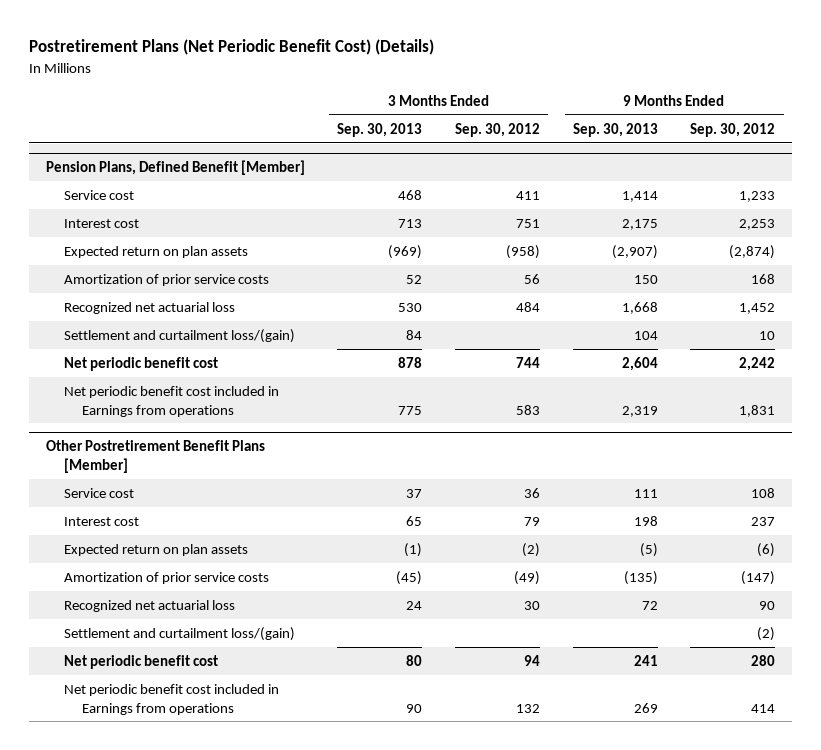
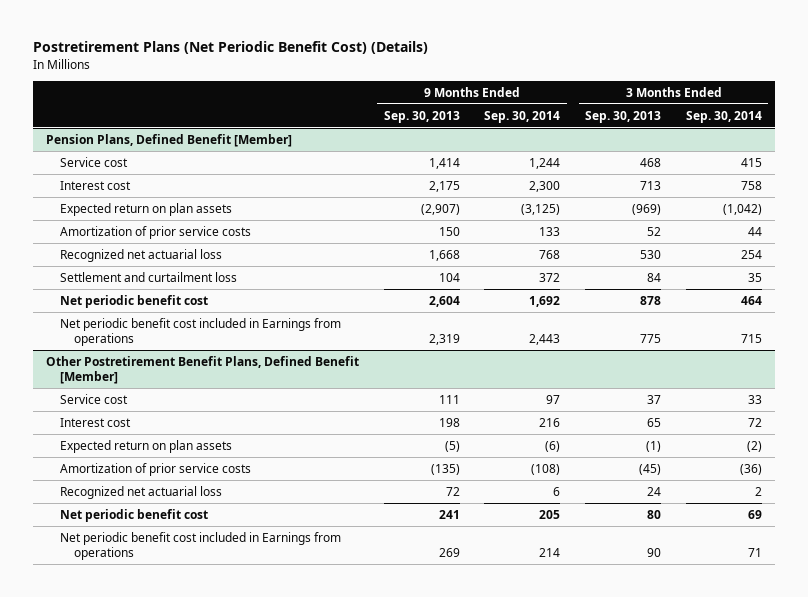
[455,122,541,137] Sep. 30, 2012 -> none
[690,122,776,137] Sep. 30, 2012 -> none
none -> [484,110,561,123] Sep. 30, 2014
none -> [686,110,763,123] Sep. 30, 2014
[63,328,295,343] Settlement and curtailment loss/(gain) -> [59,271,237,282] Settlement and curtailment loss
[45,440,265,473] Other Postretirement Benefit Plans [Member] -> [45,355,359,384] Other Postretirement Benefit Plans, Defined Benefit [Member]
[63,626,295,641] Settlement and curtailment loss/(gain) -> none

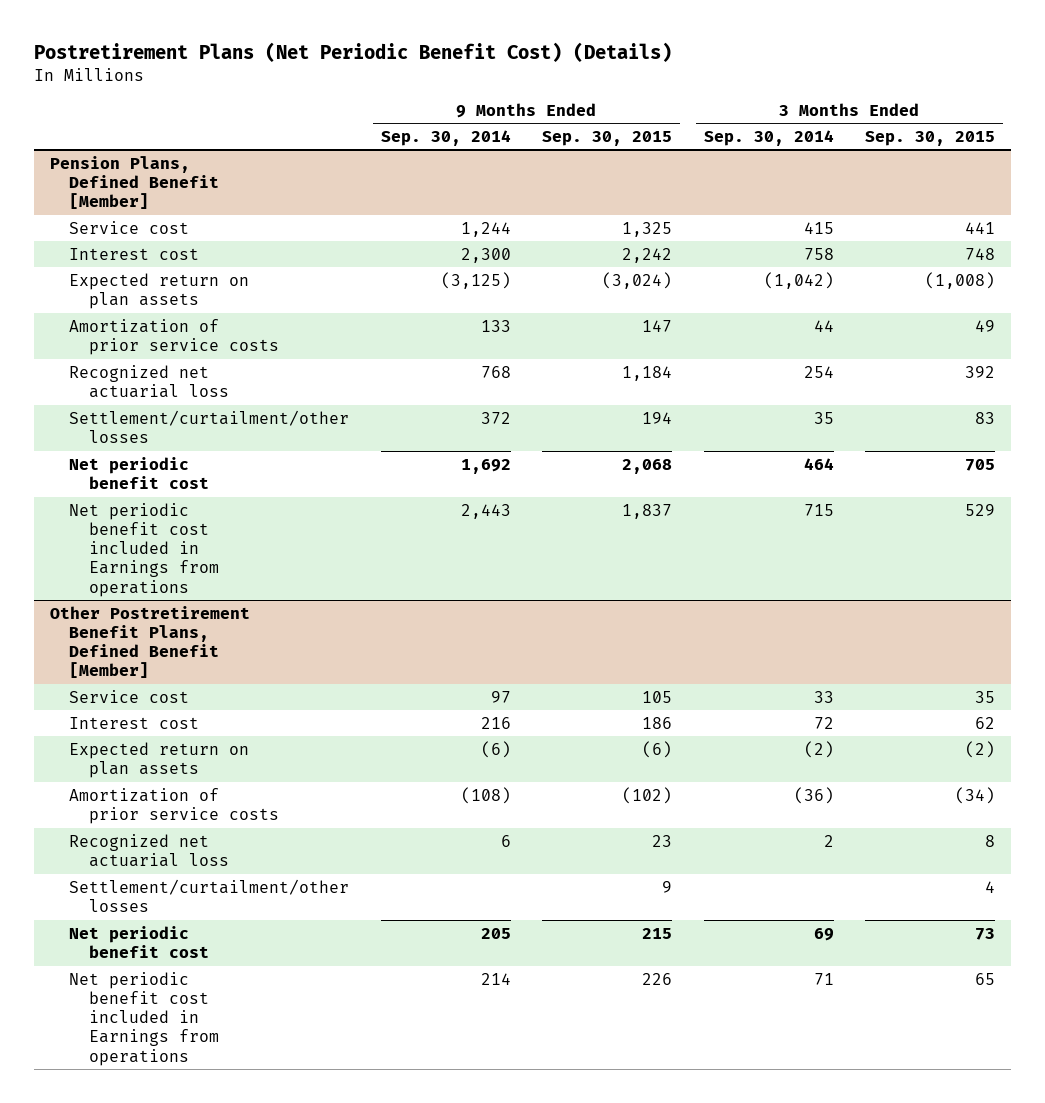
[383,110,460,123] Sep. 30, 2013 -> none
[585,110,662,123] Sep. 30, 2013 -> none
none -> [542,130,673,146] Sep. 30, 2015
none -> [864,130,995,146] Sep. 30, 2015
[59,271,237,282] Settlement and curtailment loss -> [69,409,350,443] Settlement/curtailment/other losses
none -> [69,878,350,912] Settlement/curtailment/other losses

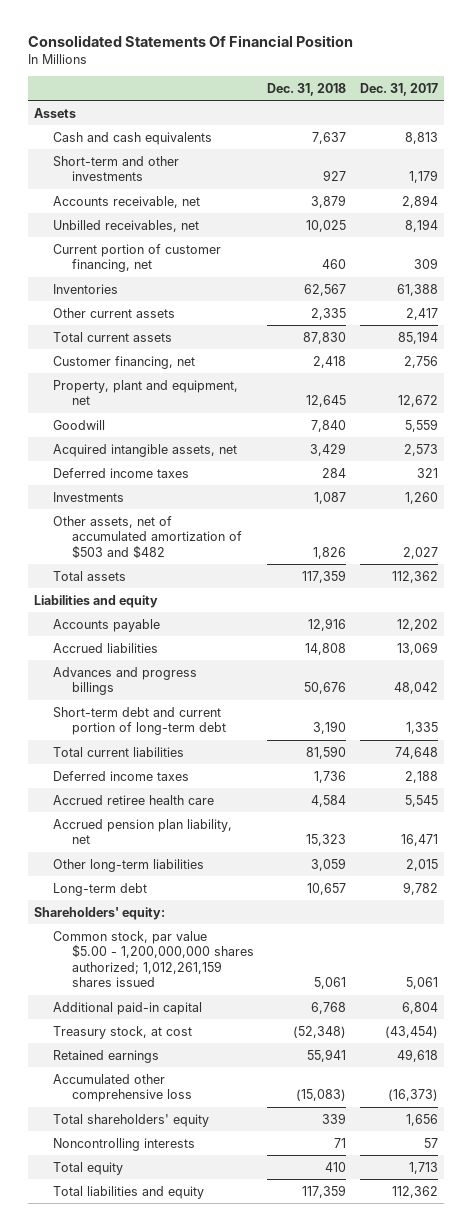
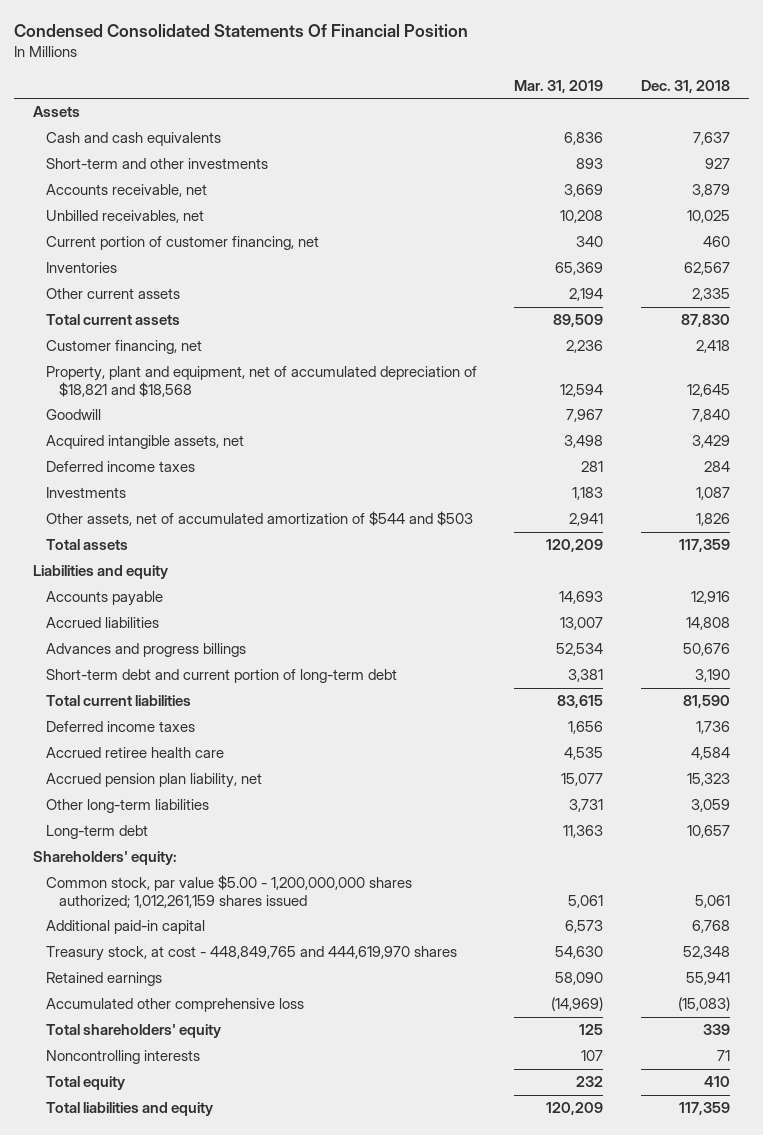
[27,34,353,47] Consolidated Statements Of Financial Position -> [14,24,469,38] Condensed Consolidated Statements Of Financial Position
[359,82,438,96] Dec. 31, 2017 -> none
none -> [514,79,604,93] Mar. 31, 2019
[53,379,239,406] Property, plant and equipment, net -> [45,366,477,397] Property, plant and equipment, net of accumulated depreciation of $18,821 and $18,568
[53,515,243,559] Other assets, net of accumulated amortization of $503 and $482 -> [45,511,473,527] Other assets, net of accumulated amortization of $544 and $503
[53,1025,193,1039] Treasury stock, at cost -> [45,946,457,962] Treasury stock, at cost - 448,849,765 and 444,619,970 shares
[293,1025,347,1038] (52,348) -> [682,946,730,960] 52,348

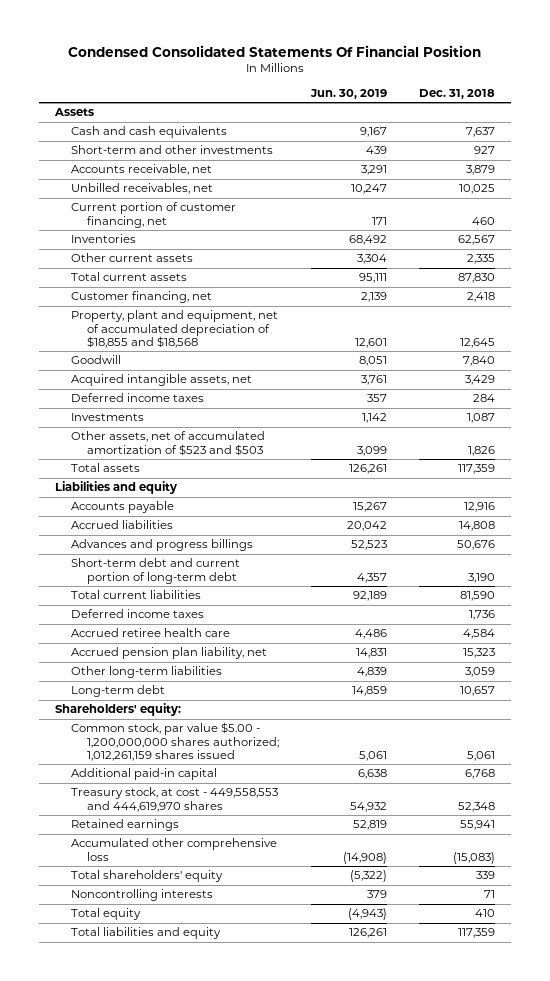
[514,79,604,93] Mar. 31, 2019 -> none
none -> [310,88,388,99] Jun. 30, 2019
[45,366,477,397] Property, plant and equipment, net of accumulated depreciation of $18,821 and $18,568 -> [70,310,278,349] Property, plant and equipment, net of accumulated depreciation of $18,855 and $18,568
[45,511,473,527] Other assets, net of accumulated amortization of $544 and $503 -> [70,431,265,456] Other assets, net of accumulated amortization of $523 and $503
[45,946,457,962] Treasury stock, at cost - 448,849,765 and 444,619,970 shares -> [70,787,278,812] Treasury stock, at cost - 449,558,553 and 444,619,970 shares

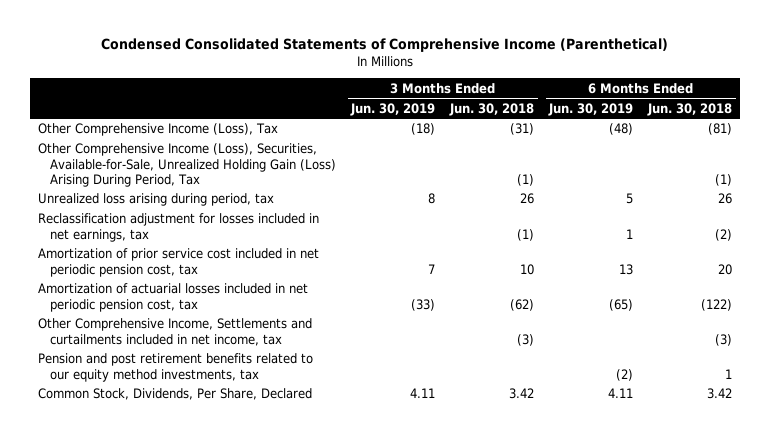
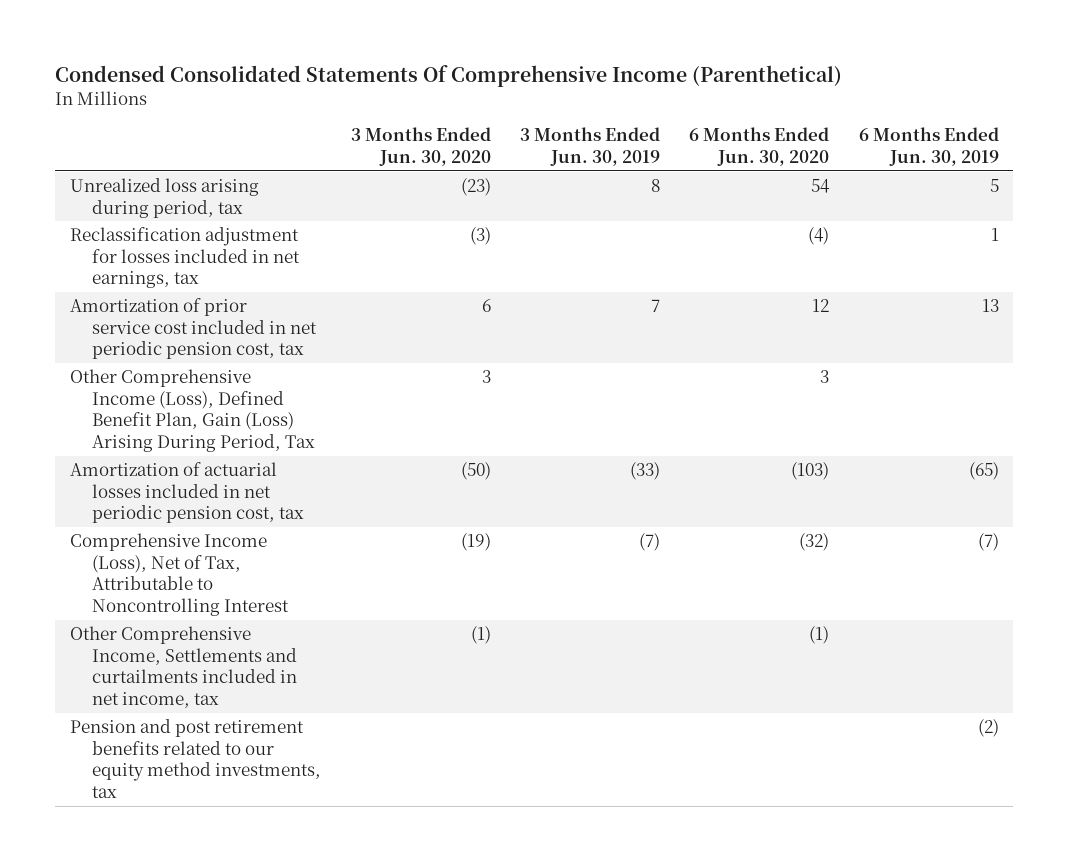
[101,38,669,53] Condensed Consolidated Statements of Comprehensive Income (Parenthetical) -> [55,64,843,87] Condensed Consolidated Statements Of Comprehensive Income (Parenthetical)
[449,102,535,116] Jun. 30, 2018 -> none
[647,102,733,116] Jun. 30, 2018 -> none
none -> [350,127,491,167] 3 Months Ended Jun. 30, 2020
none -> [689,127,830,167] 6 Months Ended Jun. 30, 2020
[37,123,278,137] Other Comprehensive Income (Loss), Tax -> none
[37,143,337,187] Other Comprehensive Income (Loss), Securities, Available-for-Sale, Unrealized Holding Gain (Loss) Arising During Period, Tax -> none
none -> [70,368,316,453] Other Comprehensive Income (Loss), Defined Benefit Plan, Gain (Loss) Arising During Period, Tax
none -> [70,532,290,617] Comprehensive Income (Loss), Net of Tax, Attributable to Noncontrolling Interest
[37,388,312,401] Common Stock, Dividends, Per Share, Declared -> none

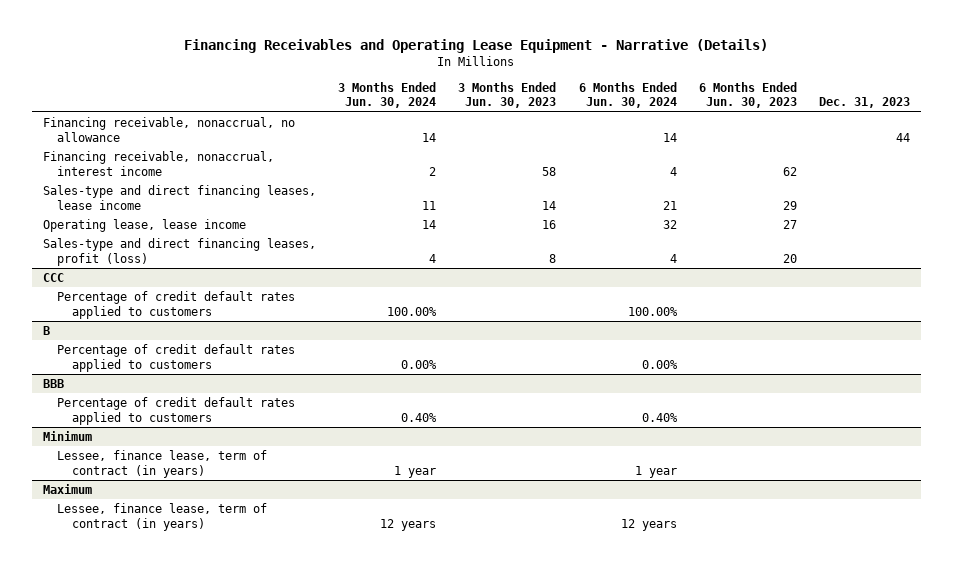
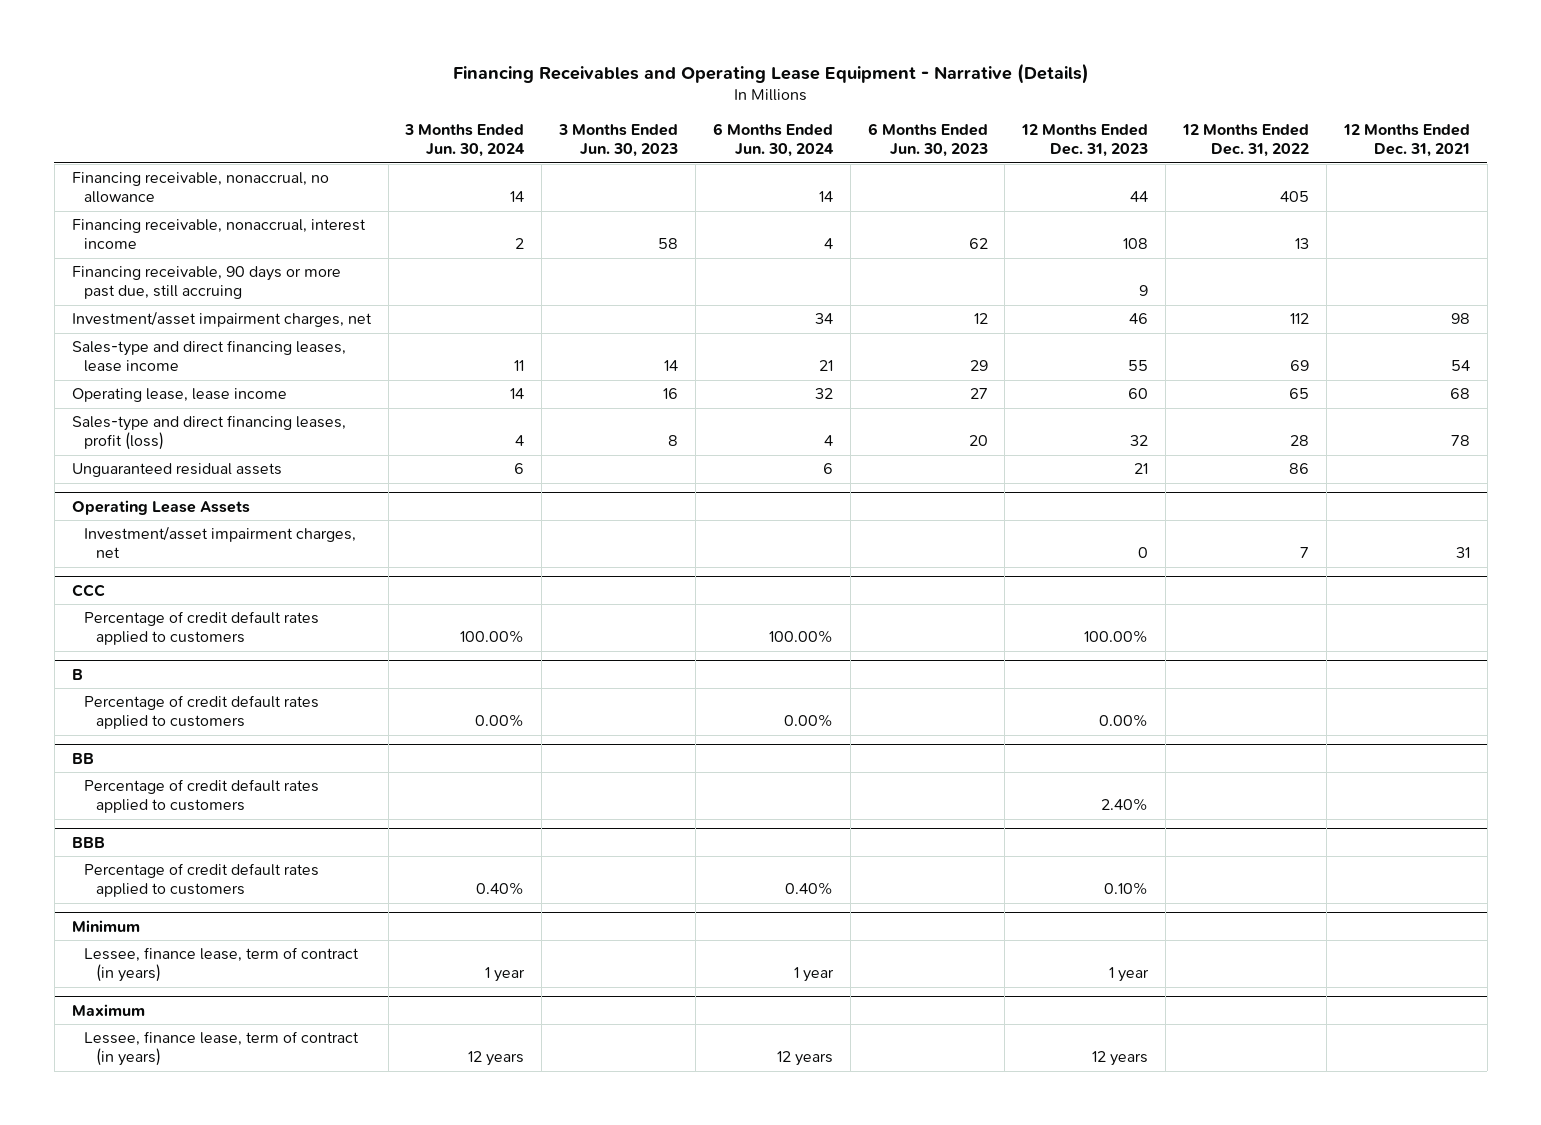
[818,97,910,109] Dec. 31, 2023 -> none
none -> [1021,124,1149,158] 12 Months Ended Dec. 31, 2023
none -> [1181,124,1309,158] 12 Months Ended Dec. 31, 2022
none -> [1342,124,1470,158] 12 Months Ended Dec. 31, 2021
none -> [71,266,341,300] Financing receivable, 90 days or more past due, still accruing
none -> [71,311,372,328] Investment/asset impairment charges, net
none -> [71,463,282,478] Unguaranteed residual assets
none -> [71,499,250,515] Operating Lease Assets
none -> [83,526,356,559] Investment/asset impairment charges, net
none -> [71,752,94,764] BB
none -> [83,779,319,814] Percentage of credit default rates applied to customers

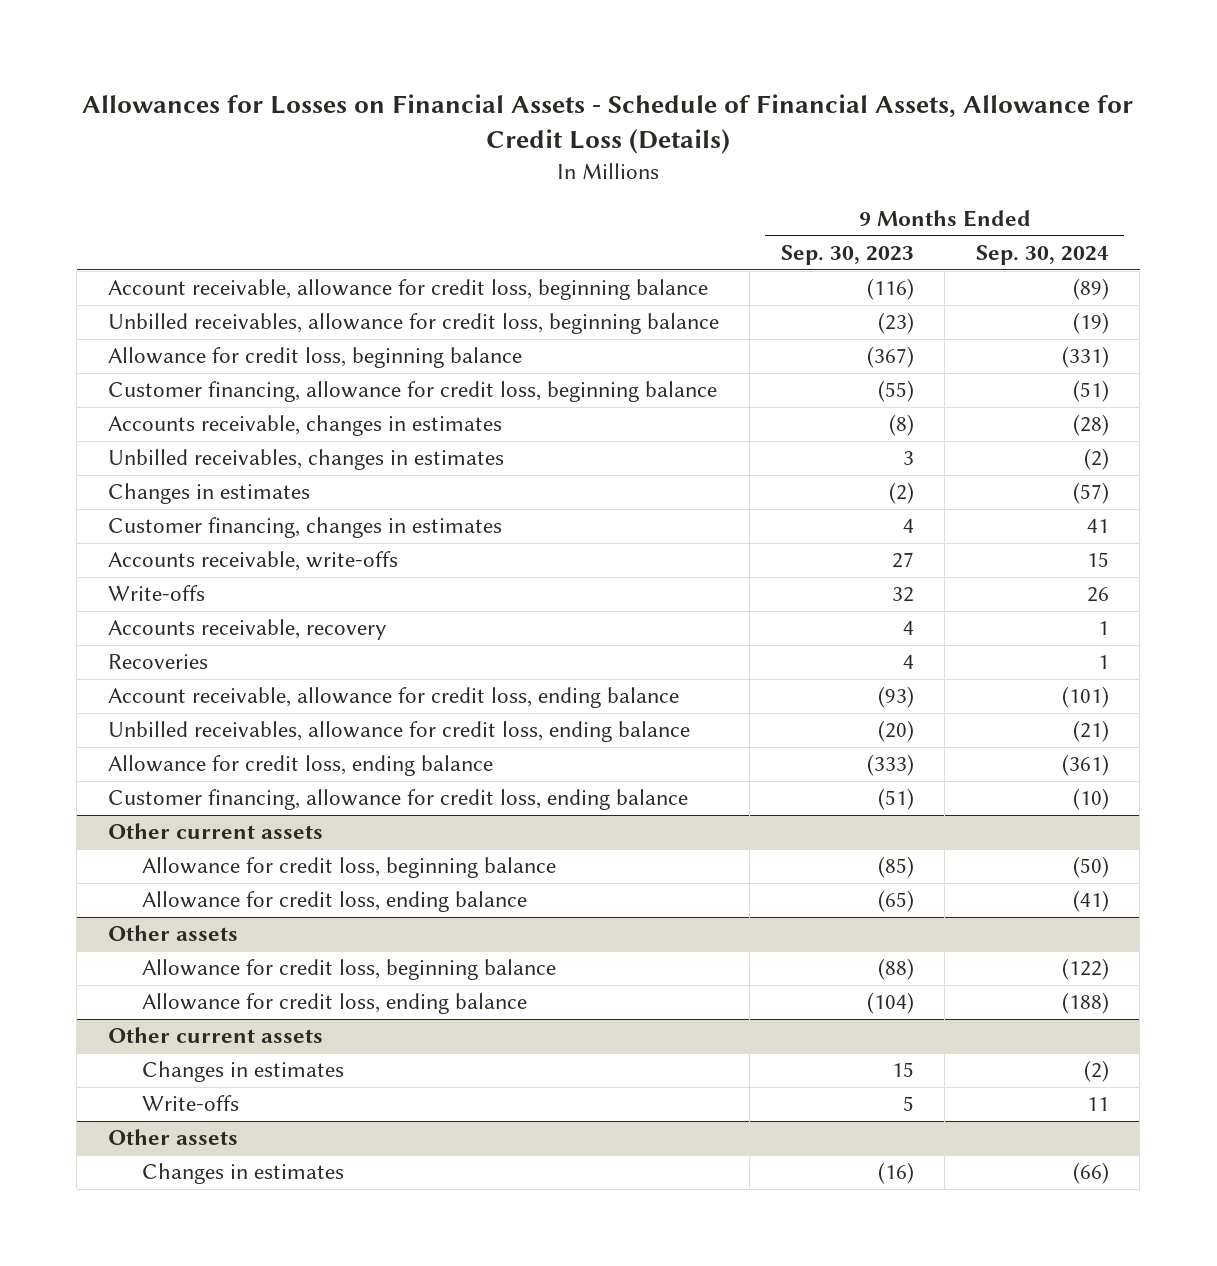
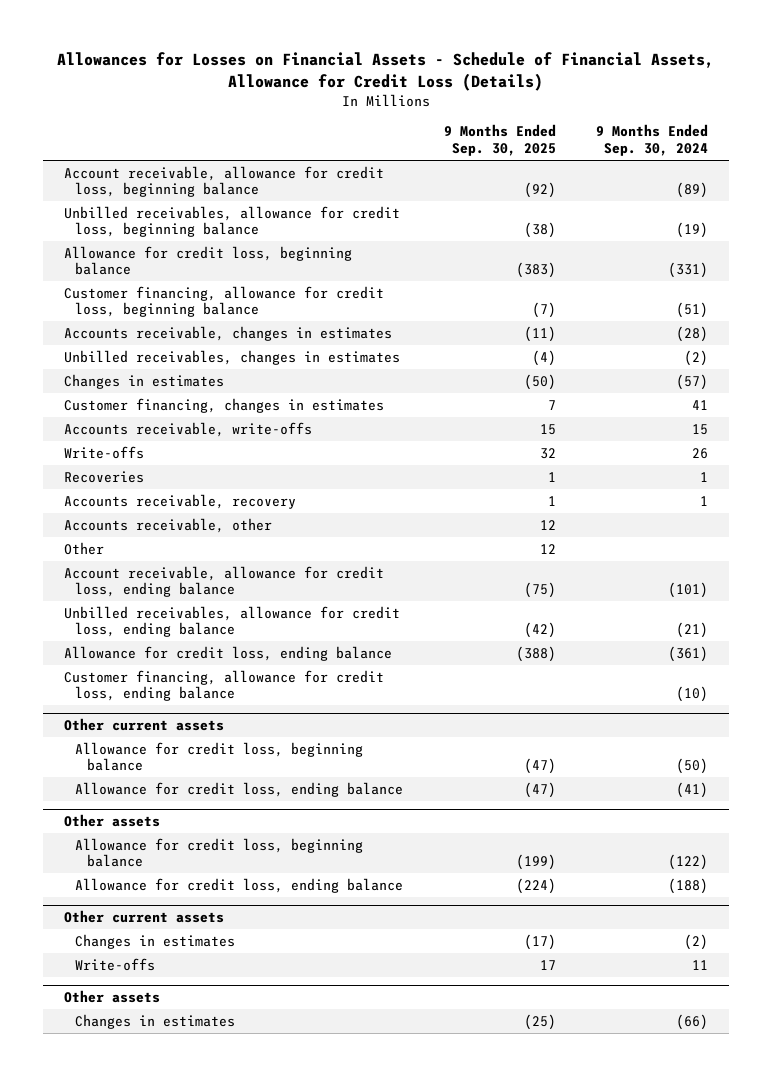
[780,245,914,266] Sep. 30, 2023 -> none
none -> [443,124,556,157] 9 Months Ended Sep. 30, 2025
[107,619,387,641] Accounts receivable, recovery -> [63,493,296,509] Accounts receivable, recovery
none -> [63,517,272,533] Accounts receivable, other
none -> [63,541,104,555] Other

